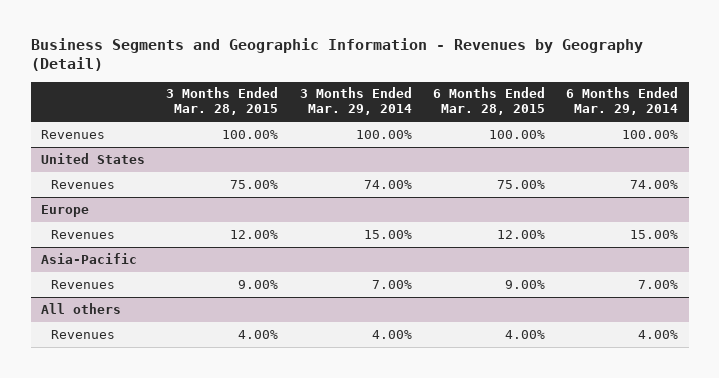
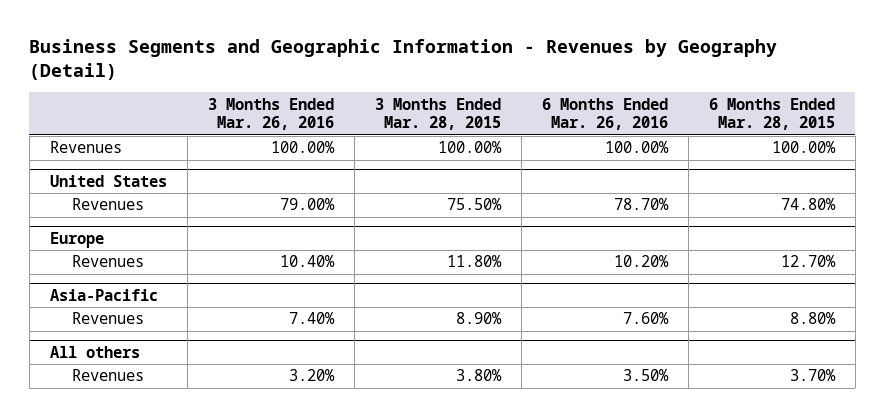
[299,87,412,116] 3 Months Ended Mar. 29, 2014 -> none
[566,87,679,116] 6 Months Ended Mar. 29, 2014 -> none
none -> [207,97,334,131] 3 Months Ended Mar. 26, 2016
none -> [541,97,668,131] 6 Months Ended Mar. 26, 2016
[230,179,279,189] 75.00% -> [446,198,502,211] 75.50%
[496,179,545,189] 75.00% -> [780,198,836,211] 74.80%
[230,229,279,239] 12.00% -> [446,255,502,268] 11.80%
[496,229,545,239] 12.00% -> [780,255,836,268] 12.70%
[238,279,279,289] 9.00% -> [455,312,502,325] 8.90%
[504,279,545,289] 9.00% -> [789,312,836,325] 8.80%
[238,329,279,339] 4.00% -> [455,369,502,382] 3.80%
[504,329,545,339] 4.00% -> [789,369,836,382] 3.70%

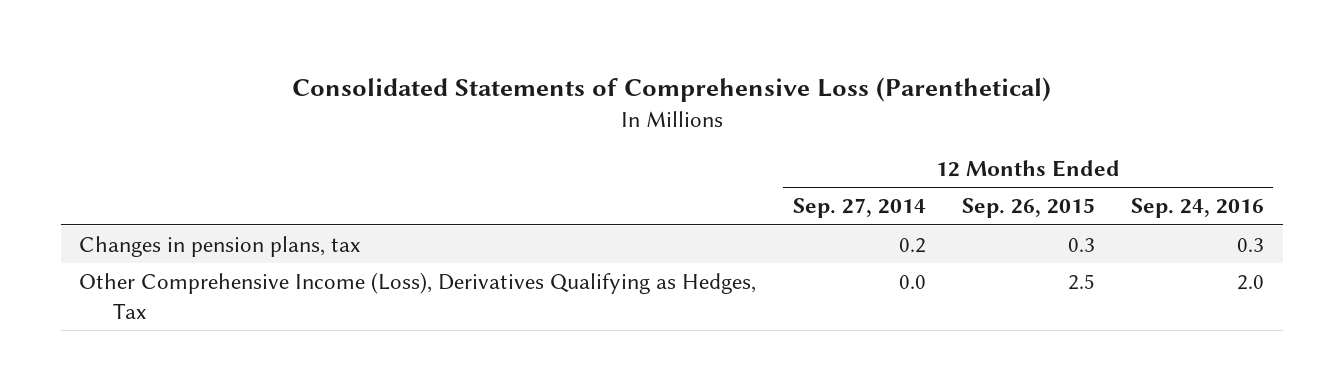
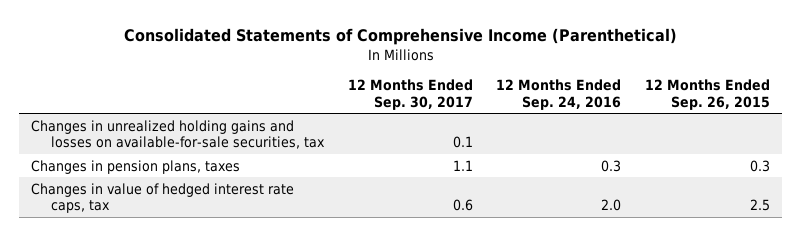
[291,77,1051,103] Consolidated Statements of Comprehensive Loss (Parenthetical) -> [123,27,677,45] Consolidated Statements of Comprehensive Income (Parenthetical)
[792,198,926,219] Sep. 27, 2014 -> none
none -> [347,79,473,111] 12 Months Ended Sep. 30, 2017
none -> [30,119,325,150] Changes in unrealized holding gains and losses on available-for-sale securities, tax
[79,236,361,258] Changes in pension plans, tax -> [30,159,240,174] Changes in pension plans, taxes
[79,272,757,319] Other Comprehensive Income (Loss), Derivatives Qualifying as Hedges, Tax -> [30,182,294,214] Changes in value of hedged interest rate caps, tax

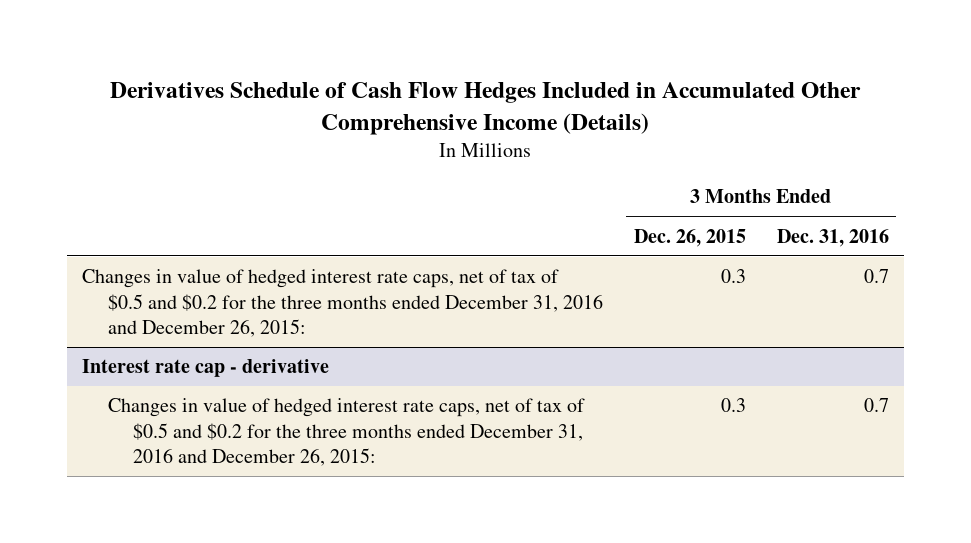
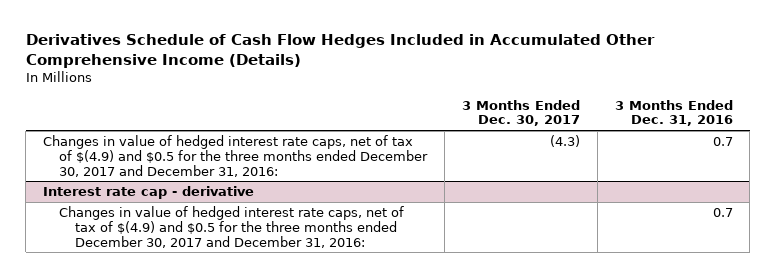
[633,228,746,247] Dec. 26, 2015 -> none
none -> [461,99,580,127] 3 Months Ended Dec. 30, 2017
[82,269,603,337] Changes in value of hedged interest rate caps, net of tax of $0.5 and $0.2 for the three months ended December 31, 2016 and December 26, 2015: -> [43,135,428,177] Changes in value of hedged interest rate caps, net of tax of $(4.9) and $0.5 for the three months ended December 30, 2017 and December 31, 2016:
[107,398,585,466] Changes in value of hedged interest rate caps, net of tax of $0.5 and $0.2 for the three months ended December 31, 2016 and December 26, 2015: -> [58,206,404,248] Changes in value of hedged interest rate caps, net of tax of $(4.9) and $0.5 for the three months ended December 30, 2017 and December 31, 2016:

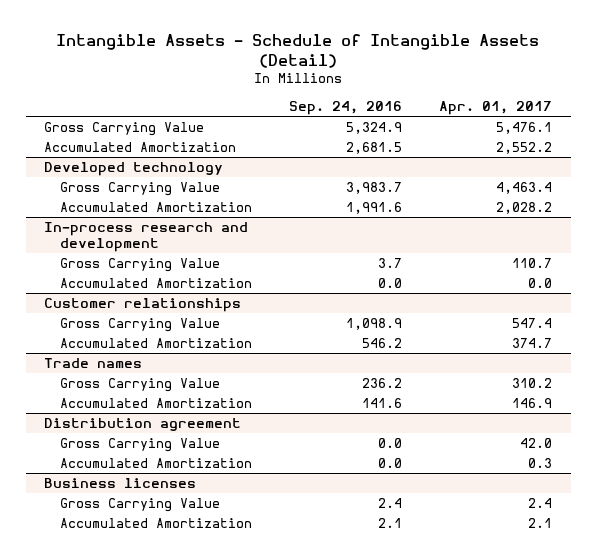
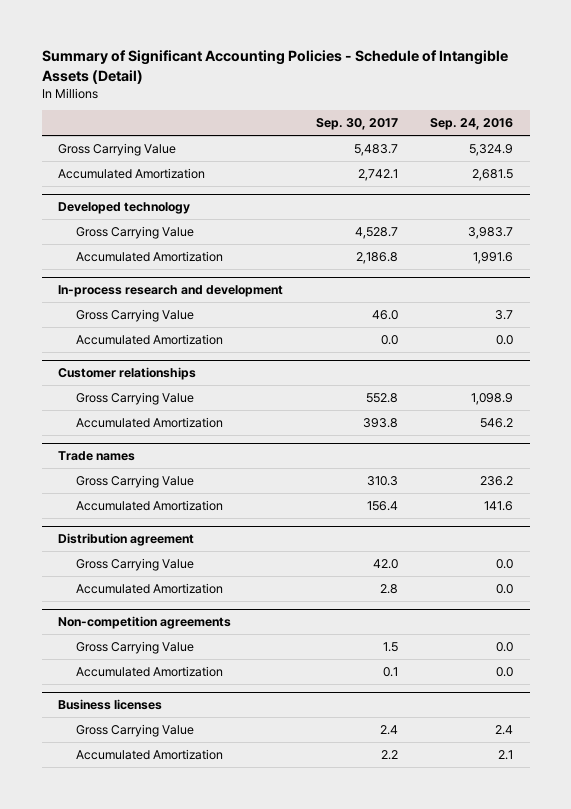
[56,33,540,68] Intangible Assets - Schedule of Intangible Assets (Detail) -> [41,50,508,84] Summary of Significant Accounting Policies - Schedule of Intangible Assets (Detail)
[439,100,553,115] Apr. 01, 2017 -> none
none -> [315,118,398,131] Sep. 30, 2017
none -> [57,615,231,629] Non-competition agreements
none -> [76,640,195,654] Gross Carrying Value
none -> [76,665,224,677] Accumulated Amortization

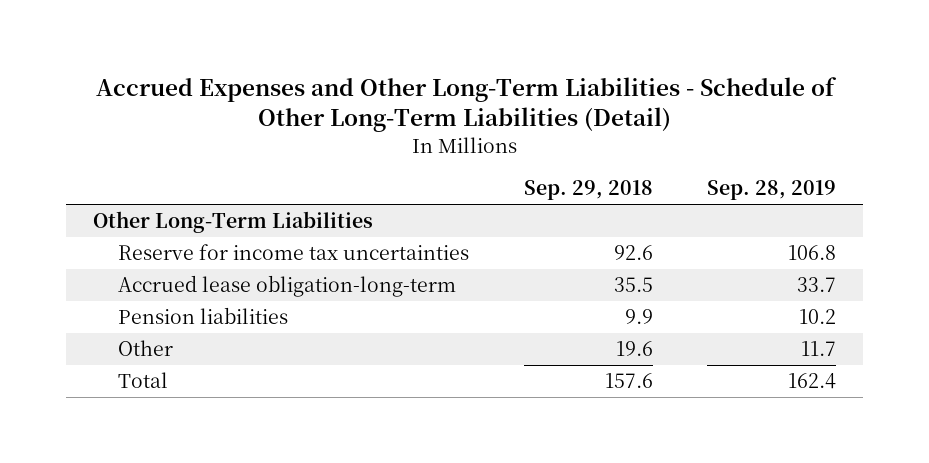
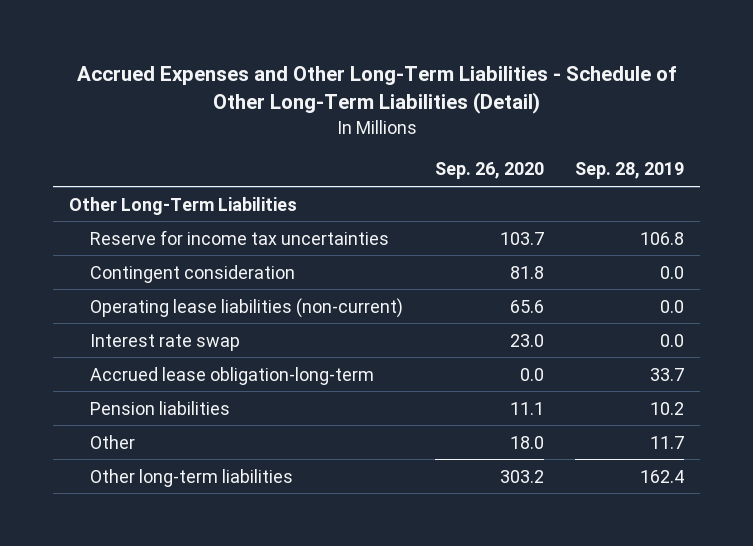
[523,180,653,201] Sep. 29, 2018 -> none
none -> [434,162,544,180] Sep. 26, 2020
none -> [89,264,295,283] Contingent consideration
none -> [89,297,403,318] Operating lease liabilities (non-current)
none -> [89,333,240,351] Interest rate swap
[118,372,169,389] Total -> [89,468,293,487] Other long-term liabilities

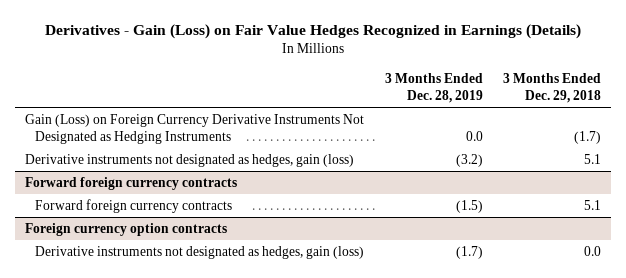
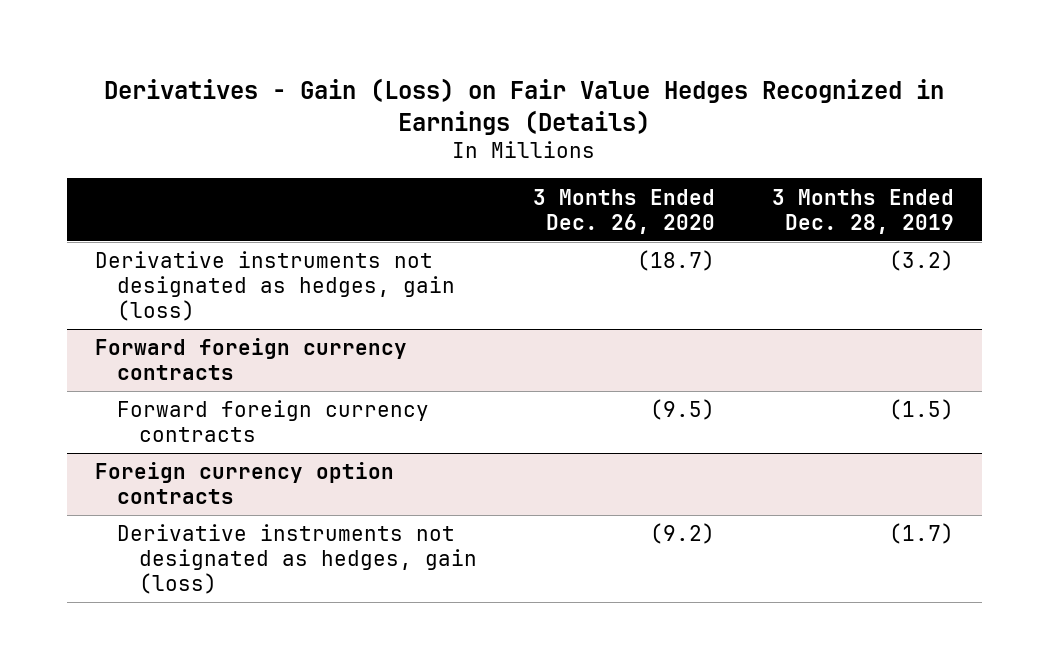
[503,72,602,103] 3 Months Ended Dec. 29, 2018 -> none
none -> [533,188,716,234] 3 Months Ended Dec. 26, 2020
[24,113,364,144] Gain (Loss) on Foreign Currency Derivative Instruments Not Designated as Hedging Instruments -> none

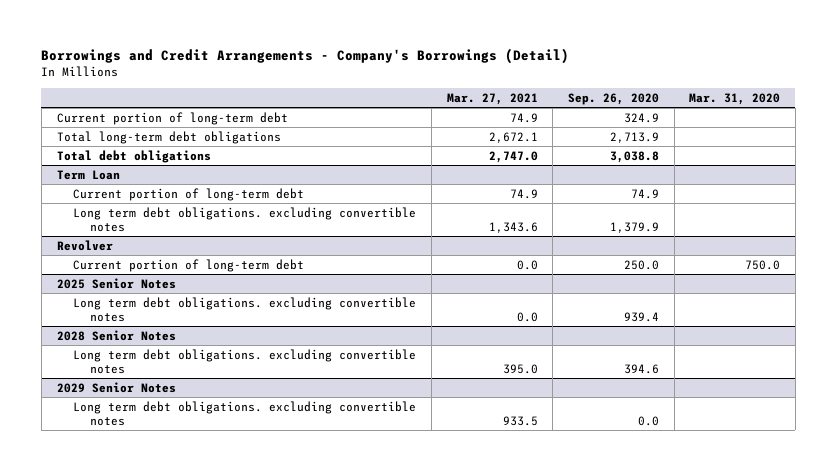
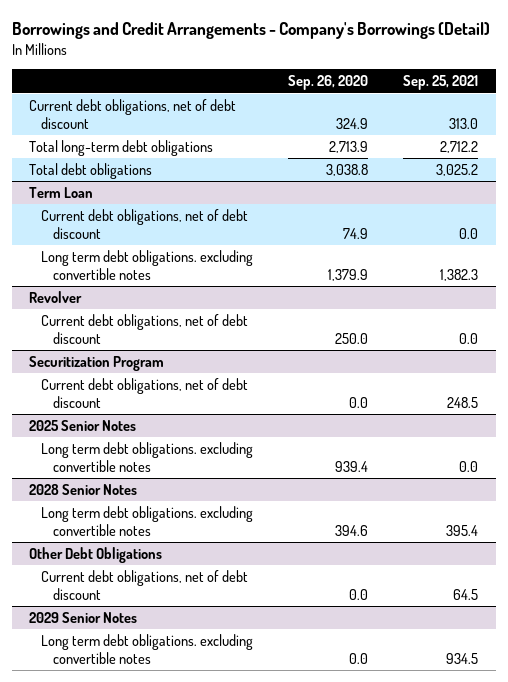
[446,92,538,105] Mar. 27, 2021 -> none
[689,92,781,105] Mar. 31, 2020 -> none
none -> [403,75,479,91] Sep. 25, 2021
[56,111,288,125] Current portion of long-term debt -> [29,98,237,129] Current debt obligations, net of debt discount
[73,187,305,201] Current portion of long-term debt -> [41,208,249,239] Current debt obligations, net of debt discount
[73,258,305,272] Current portion of long-term debt -> [41,313,249,344] Current debt obligations, net of debt discount
none -> [29,355,165,371] Securitization Program
none -> [41,377,249,408] Current debt obligations, net of debt discount
none -> [29,546,163,563] Other Debt Obligations
none -> [41,569,249,600] Current debt obligations, net of debt discount

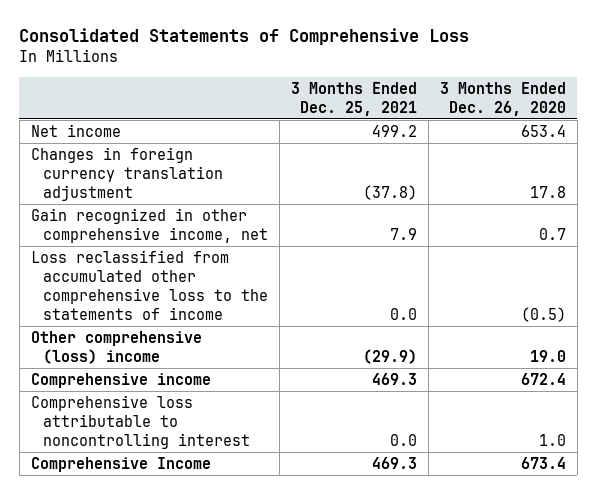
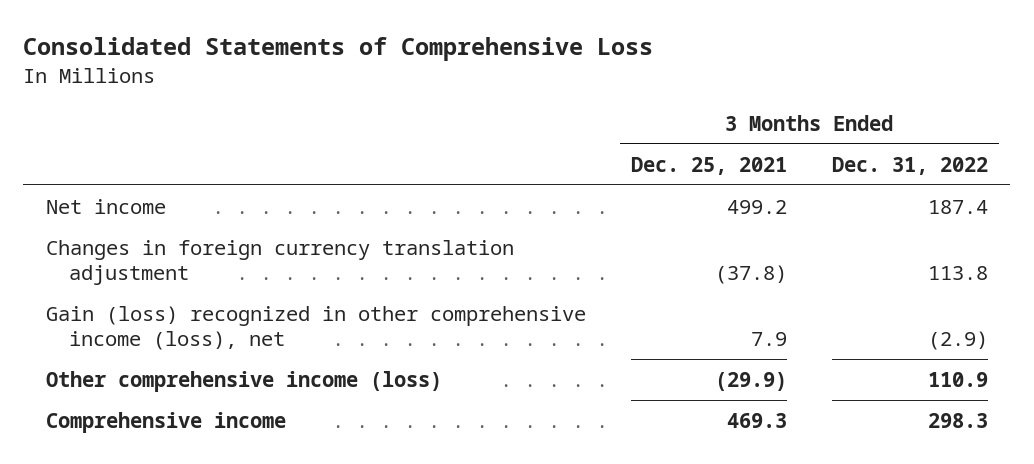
[439,81,566,116] 3 Months Ended Dec. 26, 2020 -> none
none -> [831,156,988,175] Dec. 31, 2022
[30,249,269,321] Loss reclassified from accumulated other comprehensive loss to the statements of income -> none
[30,207,269,243] Gain recognized in other comprehensive income, net -> [45,305,586,351] Gain (loss) recognized in other comprehensive income (loss), net
[30,330,202,364] Other comprehensive (loss) income -> [45,370,442,392] Other comprehensive income (loss)
[30,394,251,449] Comprehensive loss attributable to noncontrolling interest -> none
[30,456,211,472] Comprehensive Income -> none

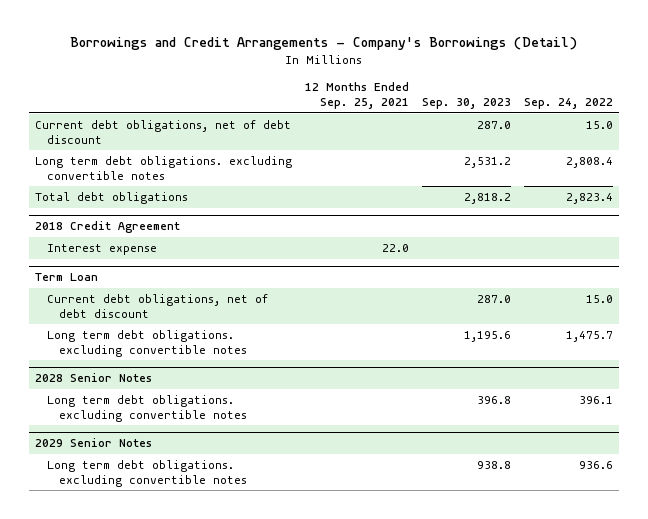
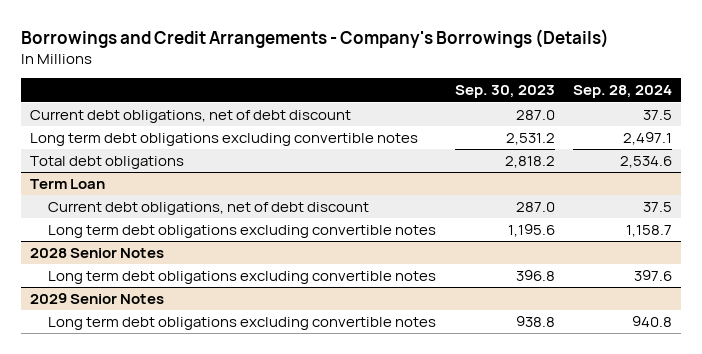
[69,37,577,51] Borrowings and Credit Arrangements - Company's Borrowings (Detail) -> [20,28,609,48] Borrowings and Credit Arrangements - Company's Borrowings (Details)
[304,82,409,109] 12 Months Ended Sep. 25, 2021 -> none
[523,97,613,109] Sep. 24, 2022 -> none
none -> [572,85,672,99] Sep. 28, 2024
[35,156,293,180] Long term debt obligations. excluding convertible notes -> [29,133,418,147] Long term debt obligations excluding convertible notes
[35,221,181,234] 2018 Credit Agreement -> none
[46,244,157,256] Interest expense -> none
[46,330,247,357] Long term debt obligations. excluding convertible notes -> [48,225,437,239] Long term debt obligations excluding convertible notes
[46,395,247,422] Long term debt obligations. excluding convertible notes -> [48,271,437,285] Long term debt obligations excluding convertible notes
[46,460,247,487] Long term debt obligations. excluding convertible notes -> [48,317,437,331] Long term debt obligations excluding convertible notes

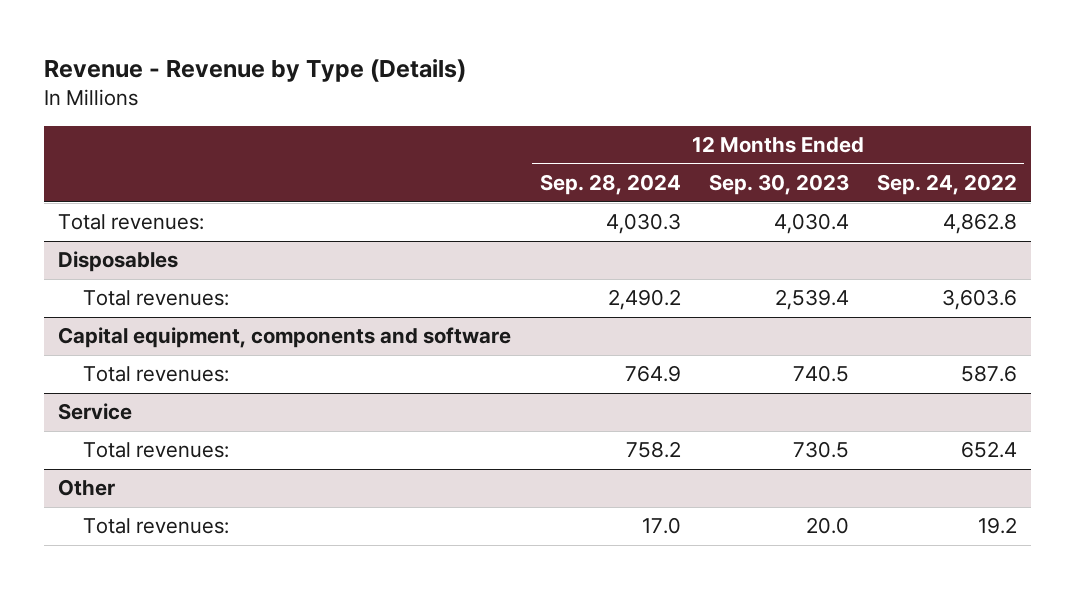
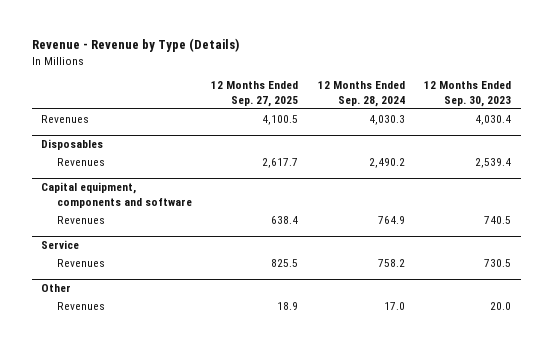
[876,174,1017,196] Sep. 24, 2022 -> none
none -> [211,81,299,107] 12 Months Ended Sep. 27, 2025
[58,214,205,231] Total revenues: -> [41,115,90,124] Revenues
[82,290,229,307] Total revenues: -> [56,158,105,167] Revenues
[82,366,229,383] Total revenues: -> [56,216,105,225] Revenues
[82,442,229,459] Total revenues: -> [56,259,105,268] Revenues
[82,518,229,535] Total revenues: -> [56,302,105,311] Revenues

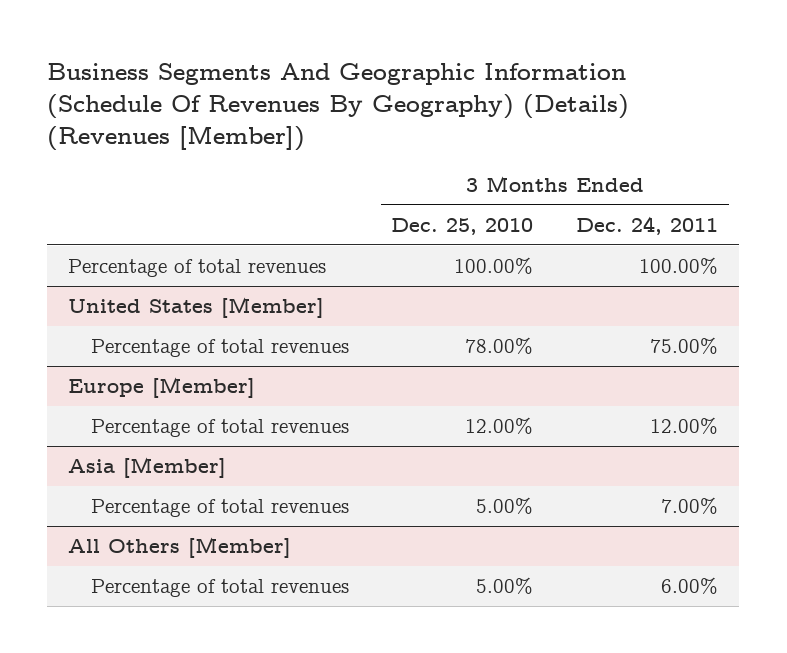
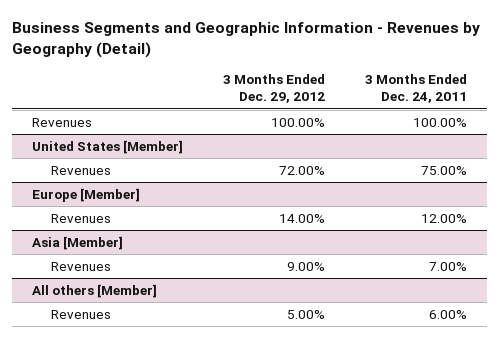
[47,62,630,152] Business Segments And Geographic Information (Schedule Of Revenues By Geography) (Details) (Revenues [Member]) -> [11,21,480,58] Business Segments and Geographic Information - Revenues by Geography (Detail)
[391,218,534,236] Dec. 25, 2010 -> none
none -> [223,74,326,104] 3 Months Ended Dec. 29, 2012
[68,259,327,278] Percentage of total revenues -> [31,117,92,127] Revenues
[90,339,349,358] Percentage of total revenues -> [50,165,111,175] Revenues
[90,419,349,438] Percentage of total revenues -> [50,213,111,223] Revenues
[90,499,349,518] Percentage of total revenues -> [50,261,111,271] Revenues
[68,537,292,559] All Others [Member] -> [31,283,157,298] All others [Member]
[90,579,349,598] Percentage of total revenues -> [50,309,111,319] Revenues

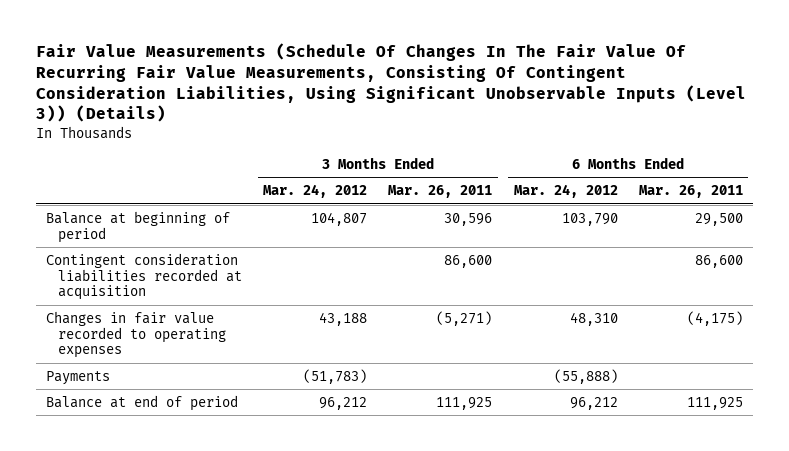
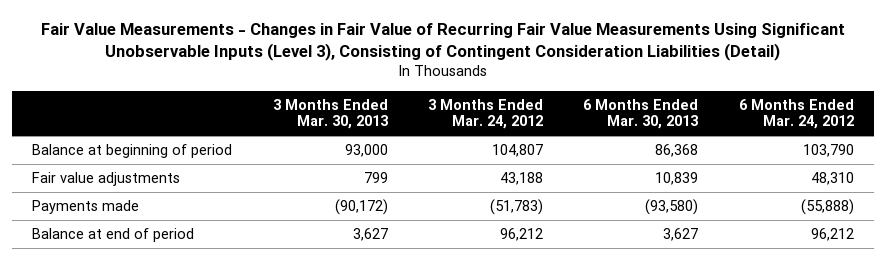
[35,42,746,123] Fair Value Measurements (Schedule Of Changes In The Fair Value Of Recurring Fair Value Measurements, Consisting Of Contingent Consideration Liabilities, Using Significant Unobservable Inputs (Level 3)) (Details) -> [41,22,846,61] Fair Value Measurements - Changes in Fair Value of Recurring Fair Value Measurements Using Significant Unobservable Inputs (Level 3), Consisting of Contingent Consideration Liabilities (Detail)
[388,185,493,199] Mar. 26, 2011 -> none
[638,185,743,199] Mar. 26, 2011 -> none
none -> [272,98,388,130] 3 Months Ended Mar. 30, 2013
none -> [583,98,699,130] 6 Months Ended Mar. 30, 2013
[46,252,242,301] Contingent consideration liabilities recorded at acquisition -> none
[46,310,226,359] Changes in fair value recorded to operating expenses -> [32,171,181,186] Fair value adjustments
[46,370,111,385] Payments -> [32,199,140,214] Payments made

